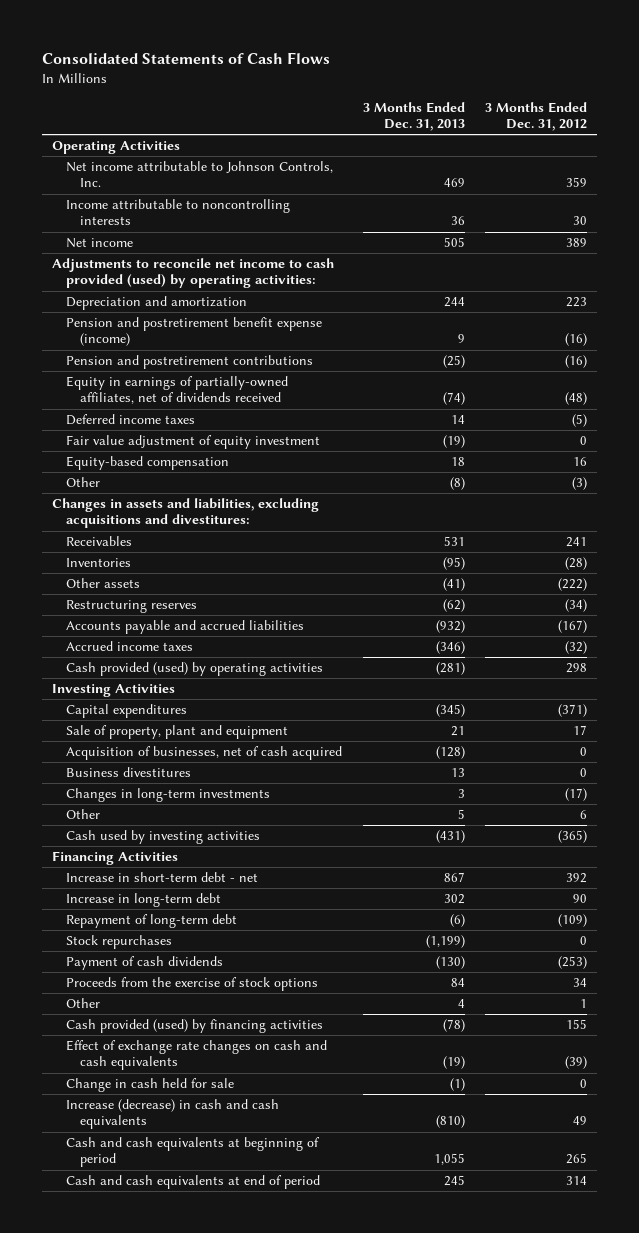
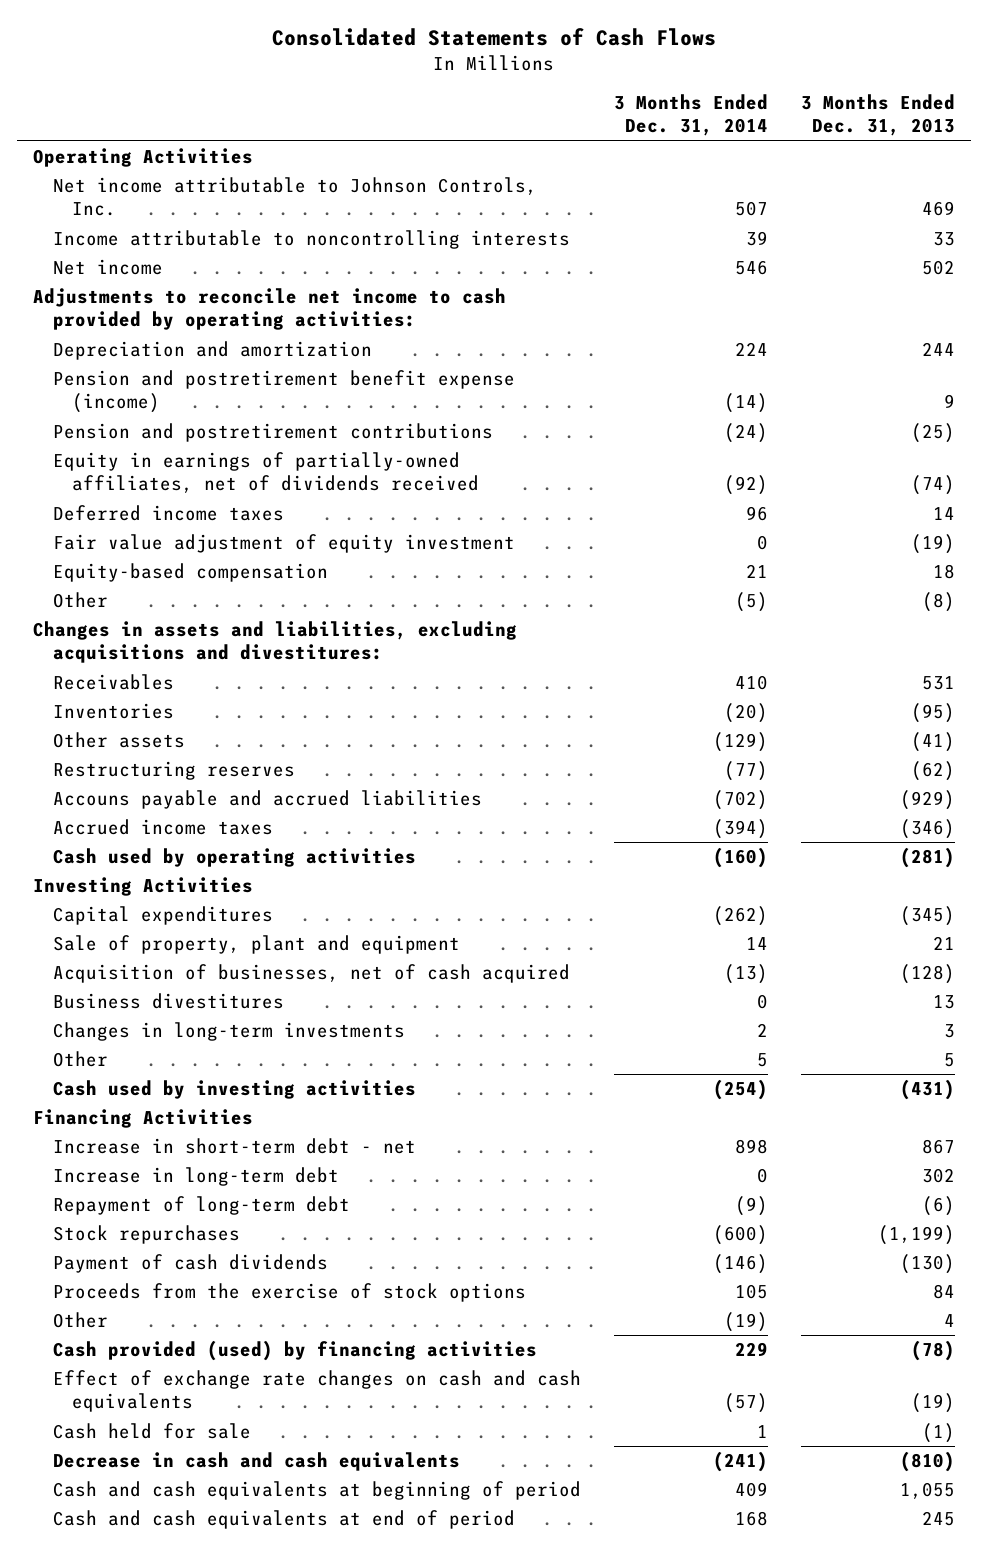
[484,101,587,131] 3 Months Ended Dec. 31, 2012 -> none
none -> [613,94,768,137] 3 Months Ended Dec. 31, 2014
[450,216,465,226] 36 -> [932,232,955,247] 33
[443,237,465,248] 505 -> [921,260,955,276] 502
[52,258,335,289] Adjustments to reconcile net income to cash provided (used) by operating activities: -> [33,288,507,331] Adjustments to reconcile net income to cash provided by operating activities:
[66,620,305,635] Accounts payable and accrued liabilities -> [52,790,482,810] Accouns payable and accrued liabilities
[435,620,465,634] (932) -> [899,790,955,811] (929)
[66,662,324,677] Cash provided (used) by operating activities -> [52,848,416,868] Cash used by operating activities
[66,1078,235,1093] Change in cash held for sale -> [52,1423,251,1440] Cash held for sale
[66,1099,280,1130] Increase (decrease) in cash and cash equivalents -> [52,1452,460,1472] Decrease in cash and cash equivalents

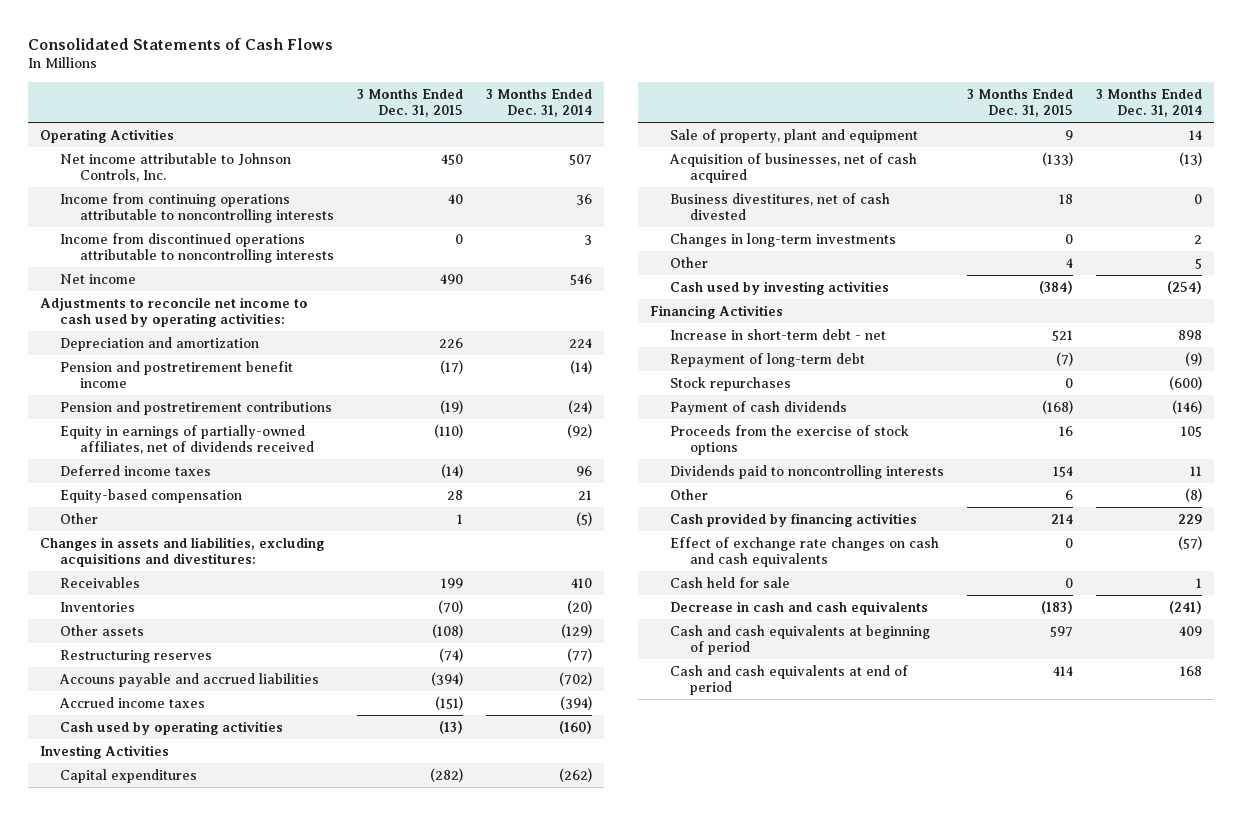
[800,94,955,137] 3 Months Ended Dec. 31, 2013 -> none
none -> [356,89,463,118] 3 Months Ended Dec. 31, 2015
[52,230,570,250] Income attributable to noncontrolling interests -> [59,192,334,223] Income from continuing operations attributable to noncontrolling interests
[745,231,768,247] 39 -> [576,193,593,205] 36
none -> [59,232,334,263] Income from discontinued operations attributable to noncontrolling interests
[33,288,507,331] Adjustments to reconcile net income to cash provided by operating activities: -> [39,296,308,327] Adjustments to reconcile net income to cash used by operating activities:
[52,370,515,414] Pension and postretirement benefit expense (income) -> [59,360,293,388] Pension and postretirement benefit income
[52,534,515,554] Fair value adjustment of equity investment -> none
[52,993,284,1010] Business divestitures -> [669,192,890,220] Business divestitures, net of cash divested
[52,1167,339,1187] Increase in long-term debt -> none
none -> [669,464,944,479] Dividends paid to noncontrolling interests
[723,1312,768,1333] (19) -> [1185,487,1203,502] (8)
[52,1340,537,1362] Cash provided (used) by financing activities -> [669,512,917,527] Cash provided by financing activities

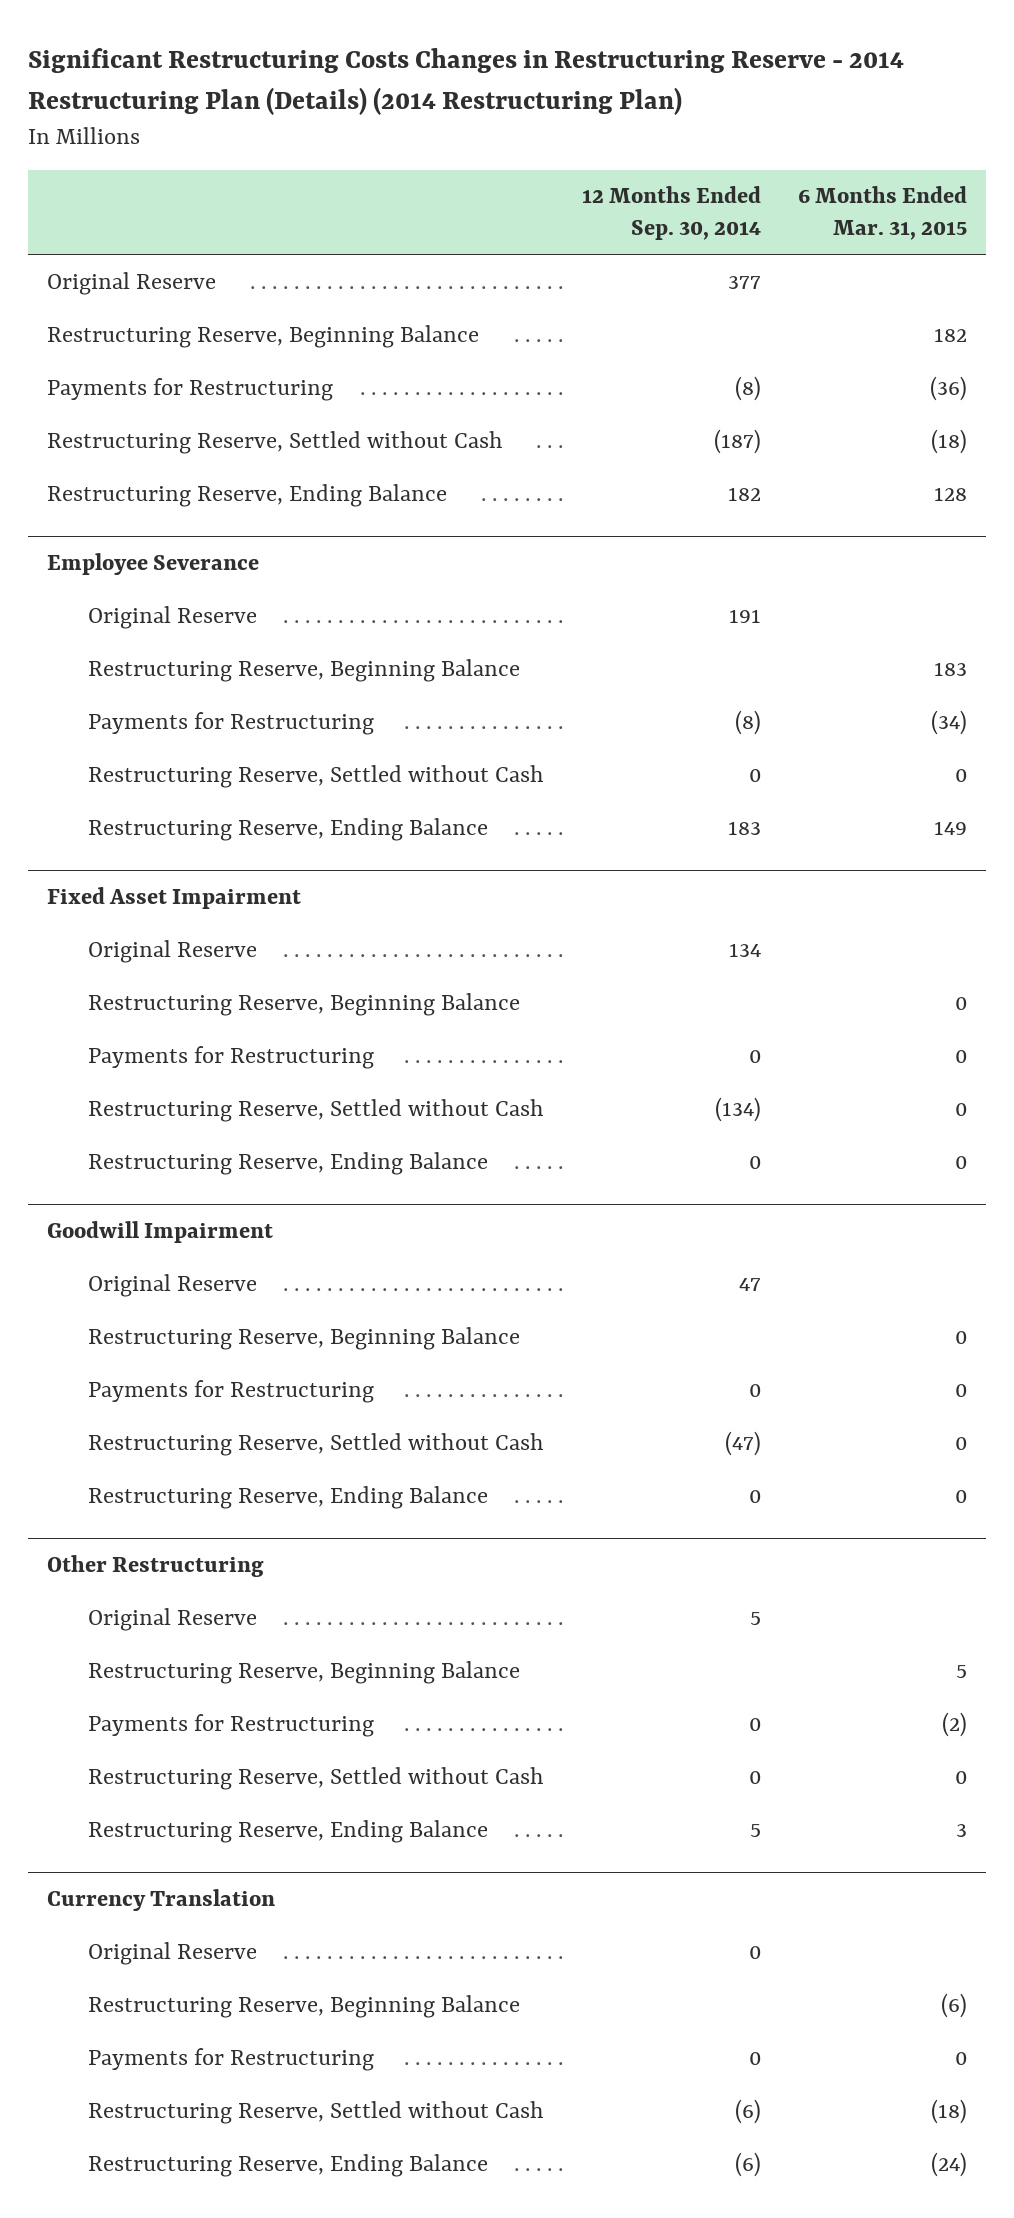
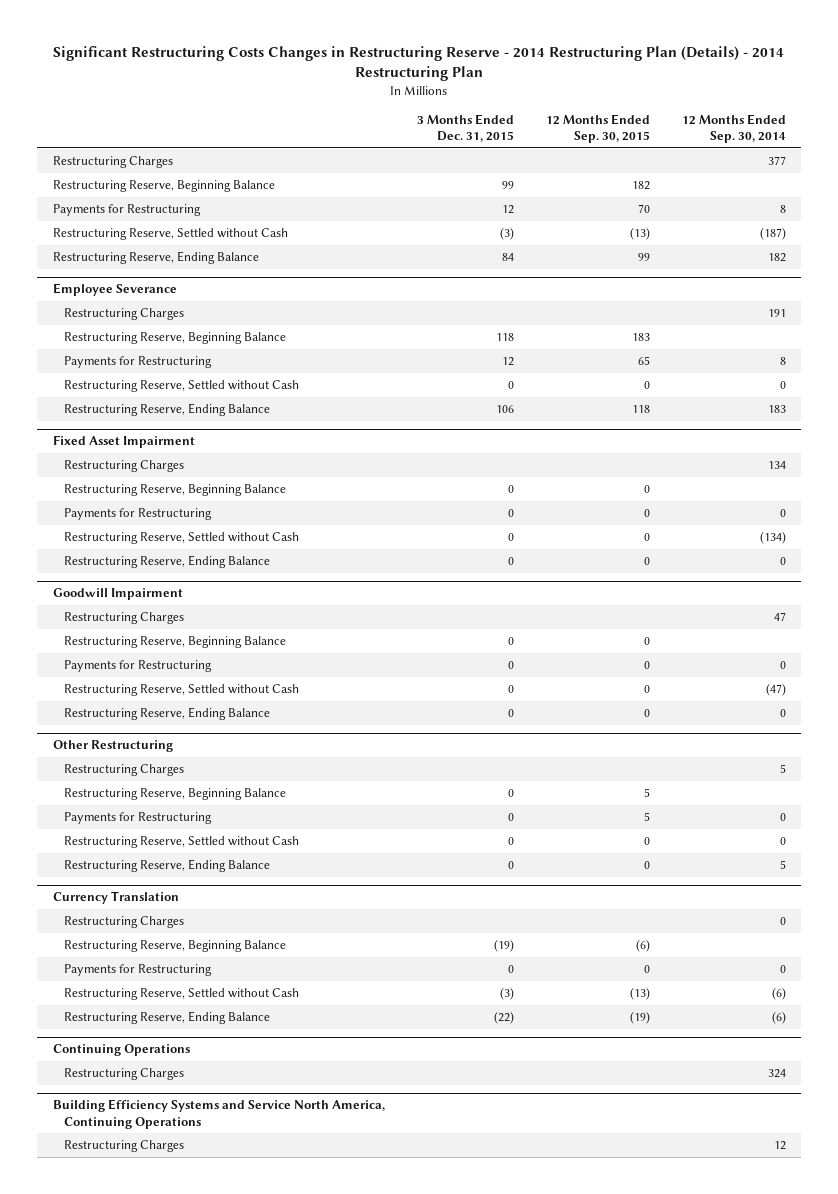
[27,48,904,115] Significant Restructuring Costs Changes in Restructuring Reserve - 2014 Restructuring Plan (Details) (2014 Restructuring Plan) -> [53,45,785,82] Significant Restructuring Costs Changes in Restructuring Reserve - 2014 Restructuring Plan (Details) - 2014 Restructuring Plan
[798,186,968,241] 6 Months Ended Mar. 31, 2015 -> none
none -> [416,113,514,143] 3 Months Ended Dec. 31, 2015
none -> [545,113,650,144] 12 Months Ended Sep. 30, 2015
[46,271,216,295] Original Reserve -> [52,156,173,169] Restructuring Charges
[734,375,761,401] (8) -> [779,205,786,214] 8
[88,605,258,629] Original Reserve -> [64,308,185,321] Restructuring Charges
[734,709,761,735] (8) -> [779,357,786,366] 8
[88,939,258,963] Original Reserve -> [64,460,185,473] Restructuring Charges
[88,1273,258,1297] Original Reserve -> [64,612,185,625] Restructuring Charges
[88,1607,258,1631] Original Reserve -> [64,764,185,777] Restructuring Charges
[88,1941,258,1965] Original Reserve -> [64,916,185,929] Restructuring Charges
none -> [52,1044,190,1057] Continuing Operations
none -> [64,1068,185,1081] Restructuring Charges
none -> [52,1099,385,1129] Building Efficiency Systems and Service North America, Continuing Operations
none -> [64,1140,185,1153] Restructuring Charges

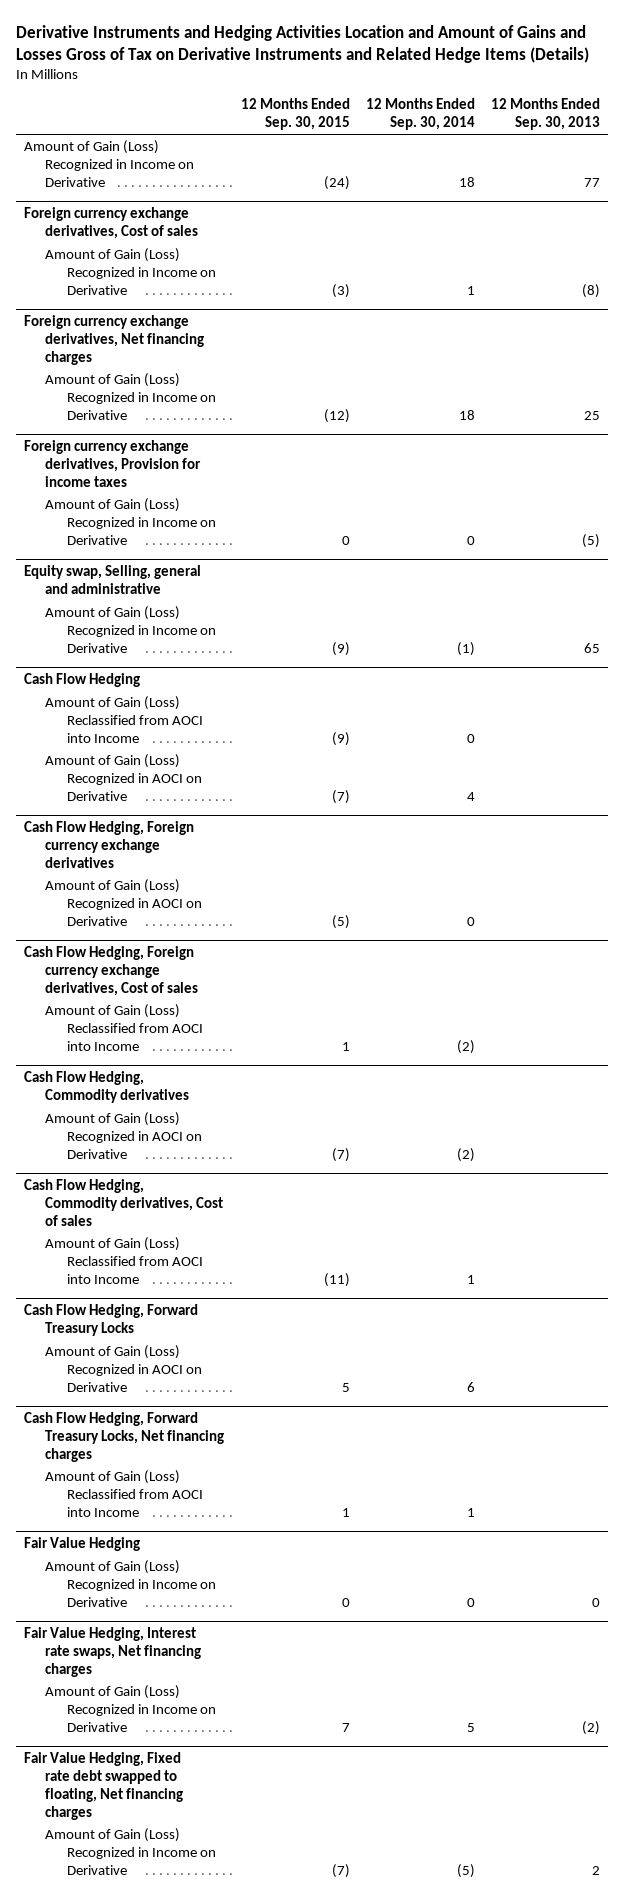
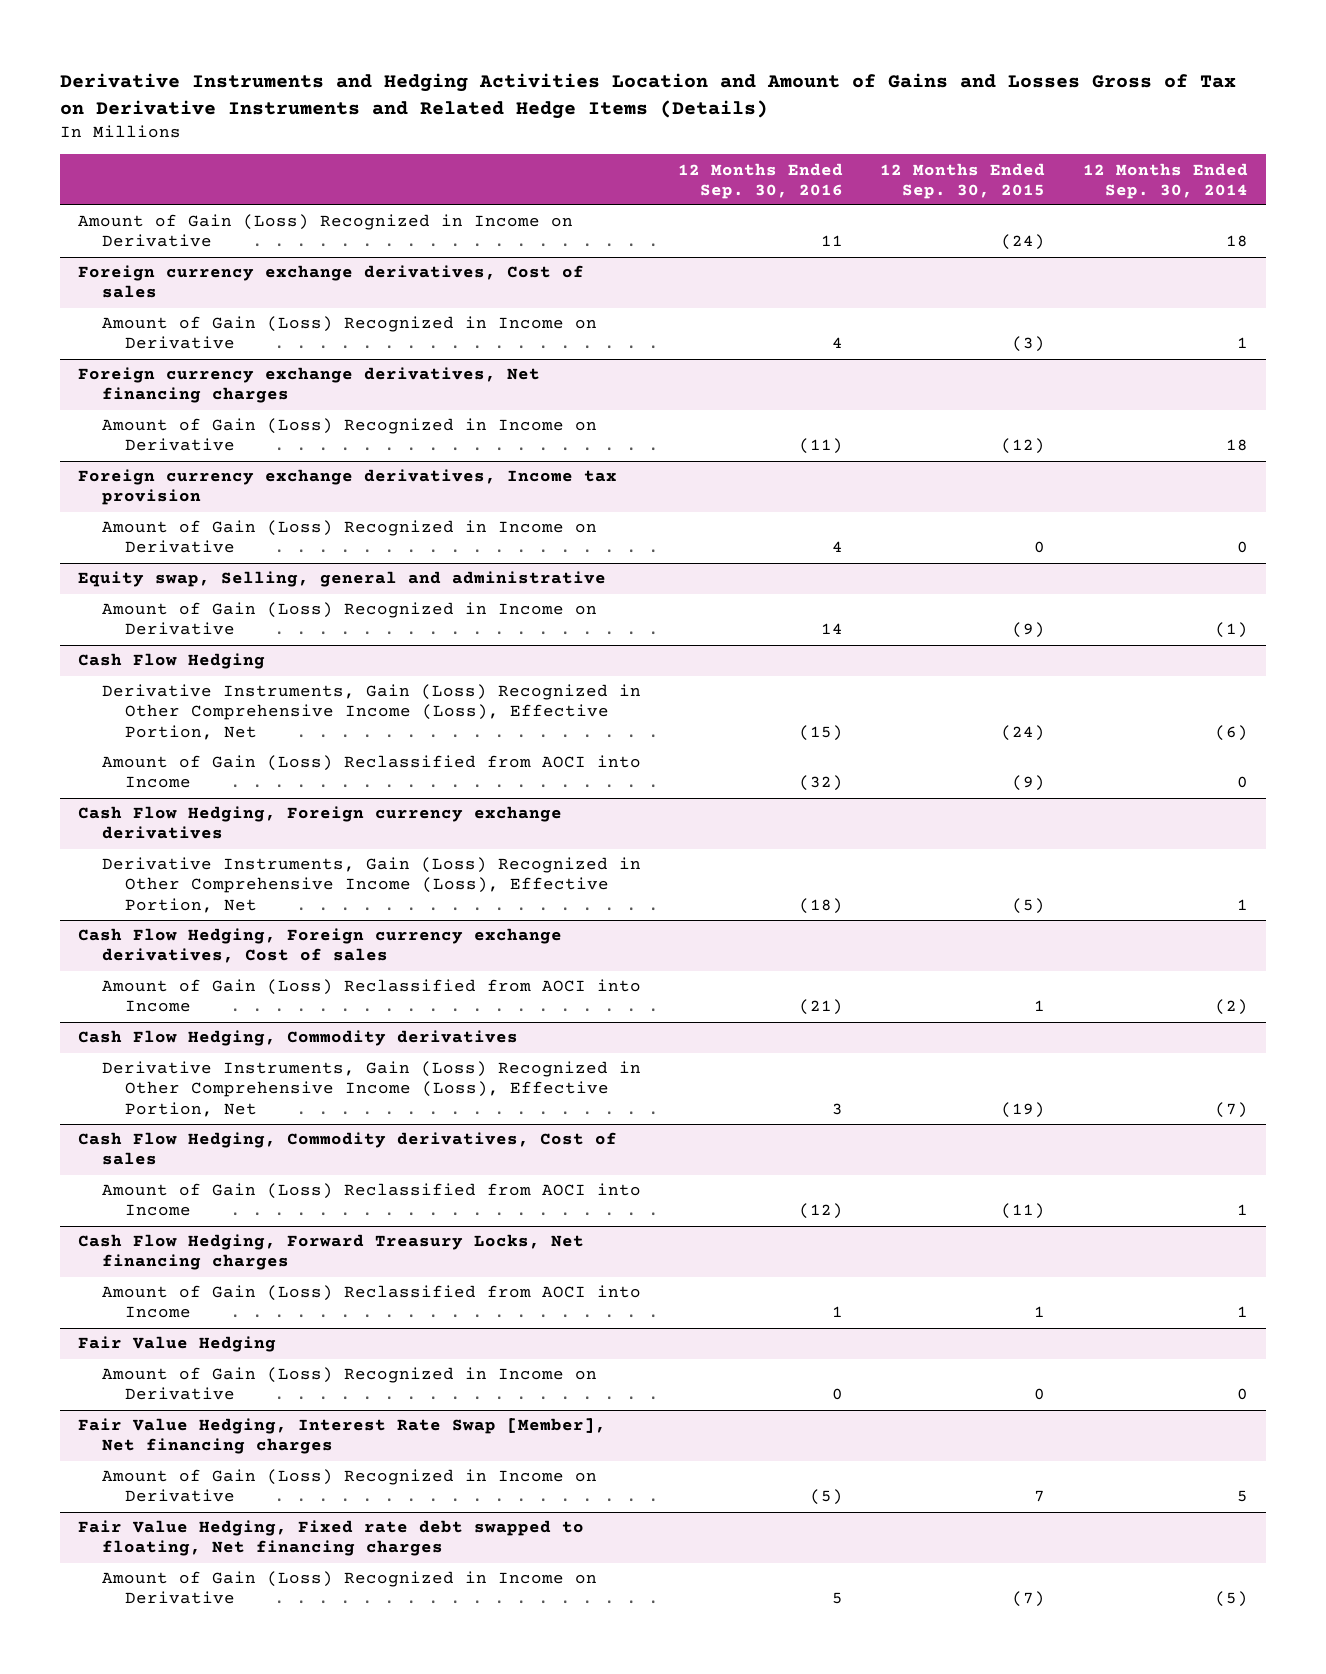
[491,98,601,131] 12 Months Ended Sep. 30, 2013 -> none
none -> [678,162,844,199] 12 Months Ended Sep. 30, 2016
[23,439,202,487] Foreign currency exchange derivatives, Provision for income taxes -> [78,469,618,506] Foreign currency exchange derivatives, Income tax provision
none -> [101,684,641,740] Derivative Instruments, Gain (Loss) Recognized in Other Comprehensive Income (Loss), Effective Portion, Net
[45,753,202,801] Amount of Gain (Loss) Recognized in AOCI on Derivative -> none
[45,878,202,926] Amount of Gain (Loss) Recognized in AOCI on Derivative -> none
none -> [101,857,641,913] Derivative Instruments, Gain (Loss) Recognized in Other Comprehensive Income (Loss), Effective Portion, Net
[45,1111,202,1159] Amount of Gain (Loss) Recognized in AOCI on Derivative -> none
none -> [101,1061,641,1117] Derivative Instruments, Gain (Loss) Recognized in Other Comprehensive Income (Loss), Effective Portion, Net
[23,1303,198,1336] Cash Flow Hedging, Forward Treasury Locks -> none
[45,1344,202,1392] Amount of Gain (Loss) Recognized in AOCI on Derivative -> none
[23,1626,202,1677] Fair Value Hedging, Interest rate swaps, Net financing charges -> [78,1418,607,1455] Fair Value Hedging, Interest Rate Swap [Member], Net financing charges

